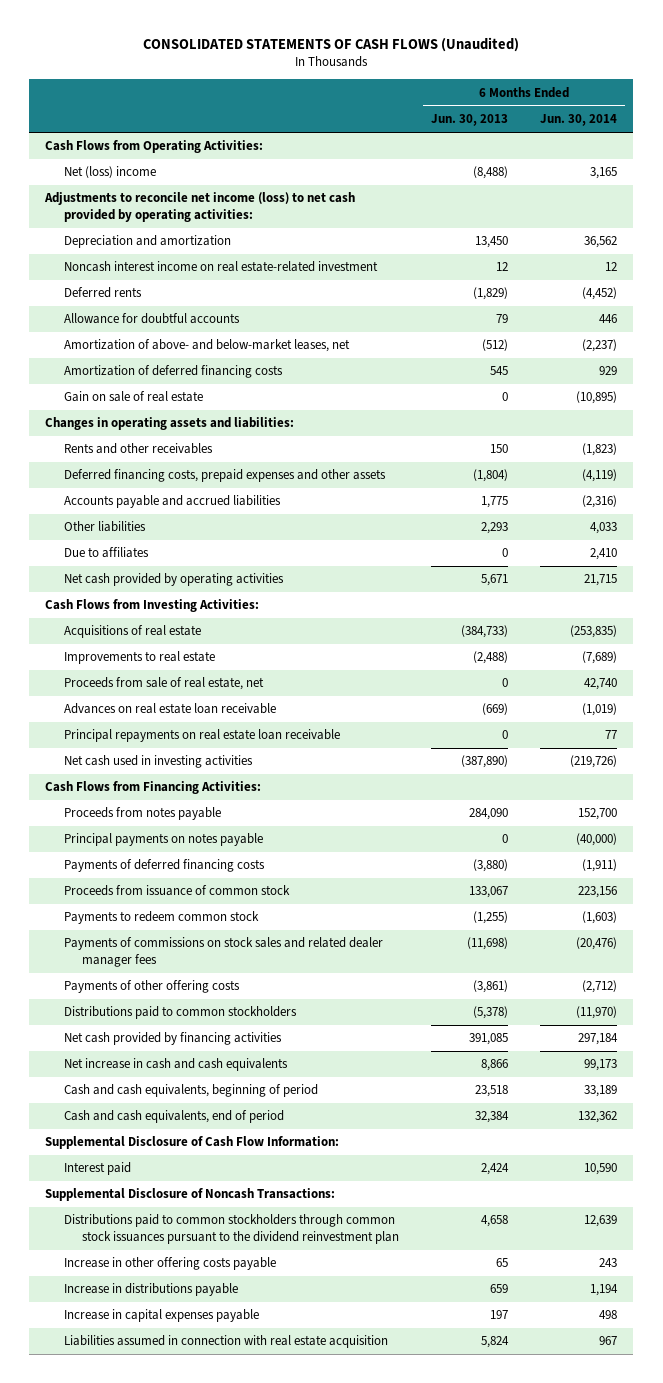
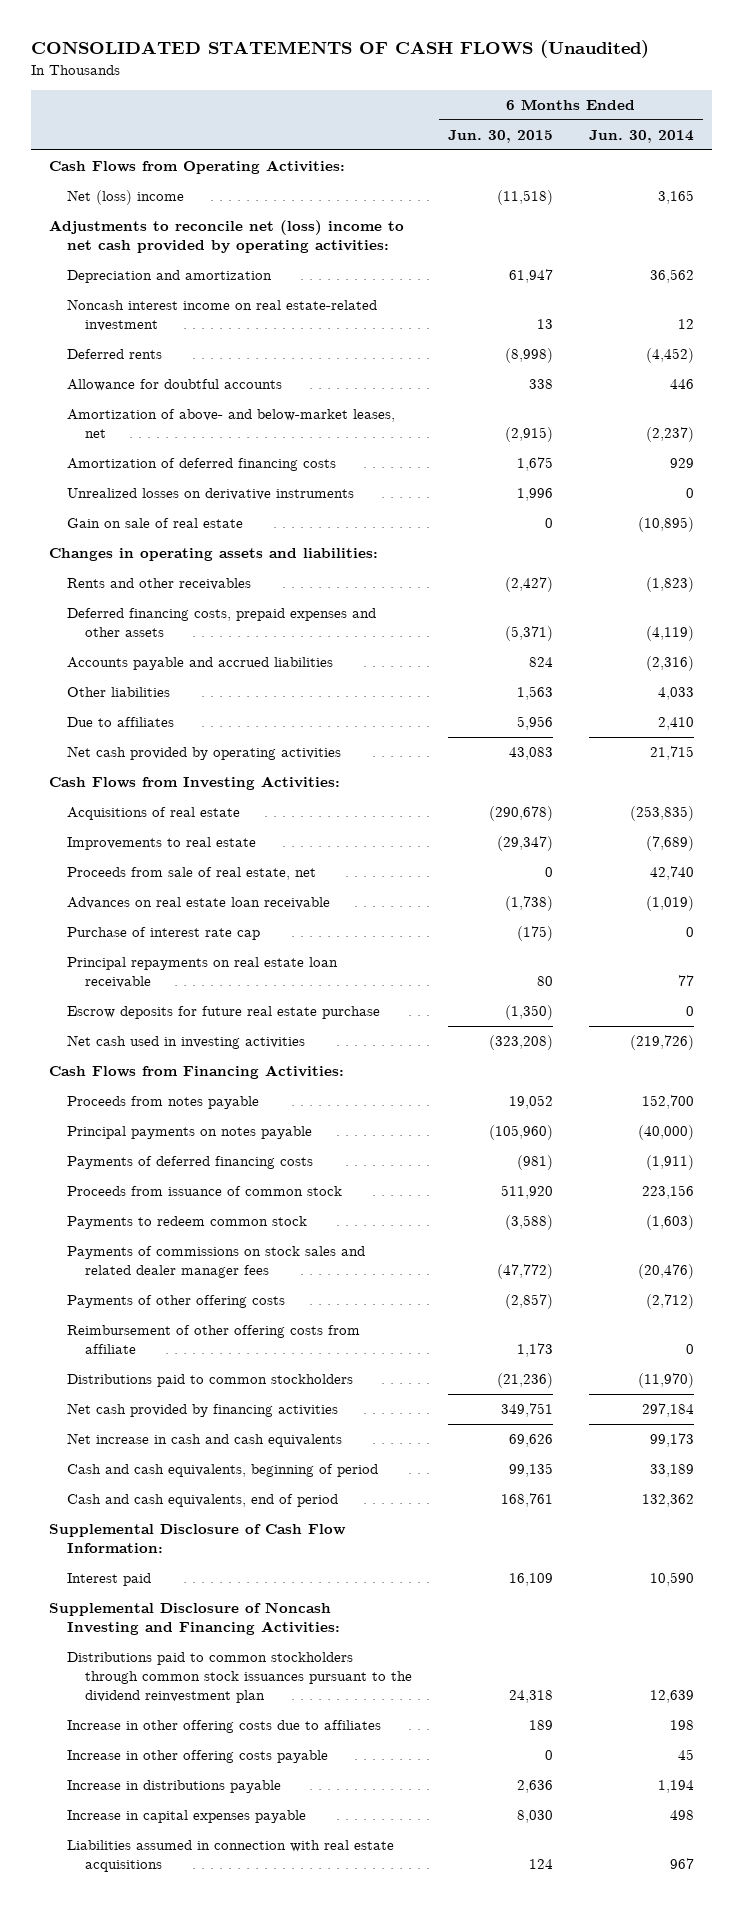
[431,114,509,127] Jun. 30, 2013 -> none
none -> [447,129,553,143] Jun. 30, 2015
[44,192,356,222] Adjustments to reconcile net income (loss) to net cash provided by operating activities: -> [48,220,404,254] Adjustments to reconcile net (loss) income to net cash provided by operating activities:
none -> [66,488,354,501] Unrealized losses on derivative instruments
none -> [66,927,260,941] Purchase of interest rate cap
none -> [66,1006,380,1020] Escrow deposits for future real estate purchase
none -> [66,1325,360,1355] Reimbursement of other offering costs from affiliate
[45,1188,336,1202] Supplemental Disclosure of Noncash Transactions: -> [48,1602,340,1636] Supplemental Disclosure of Noncash Investing and Financing Activities:
none -> [66,1720,381,1734] Increase in other offering costs due to affiliates
[599,1258,618,1268] 243 -> [677,1749,694,1761] 45
[63,1335,388,1349] Liabilities assumed in connection with real estate acquisition -> [66,1840,394,1873] Liabilities assumed in connection with real estate acquisitions

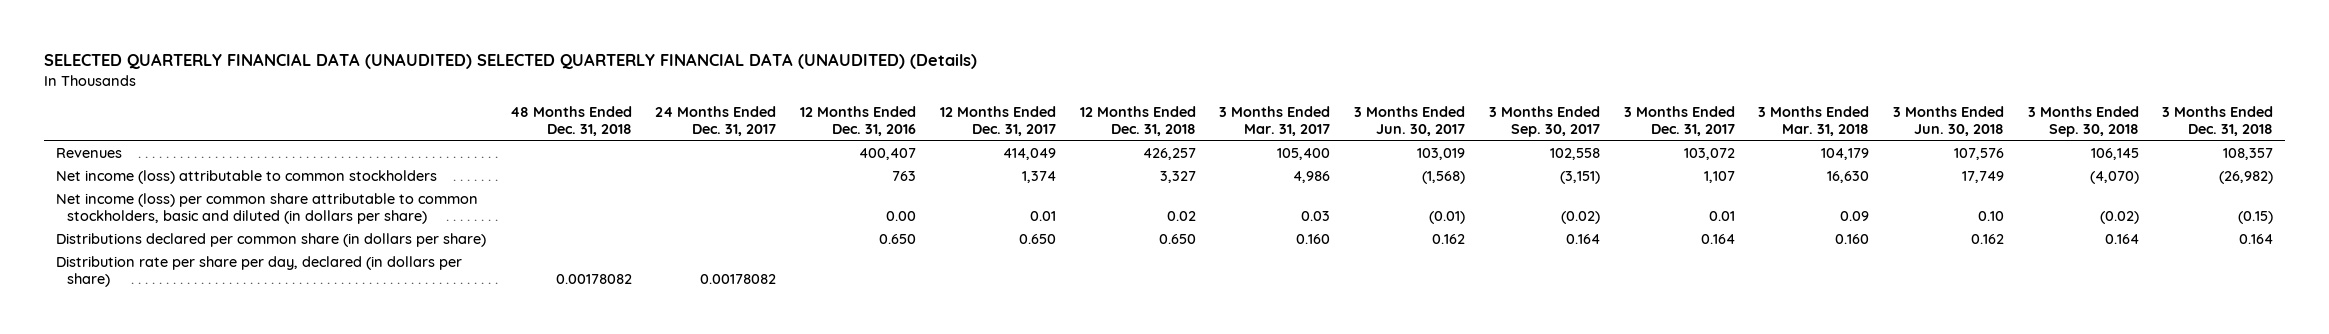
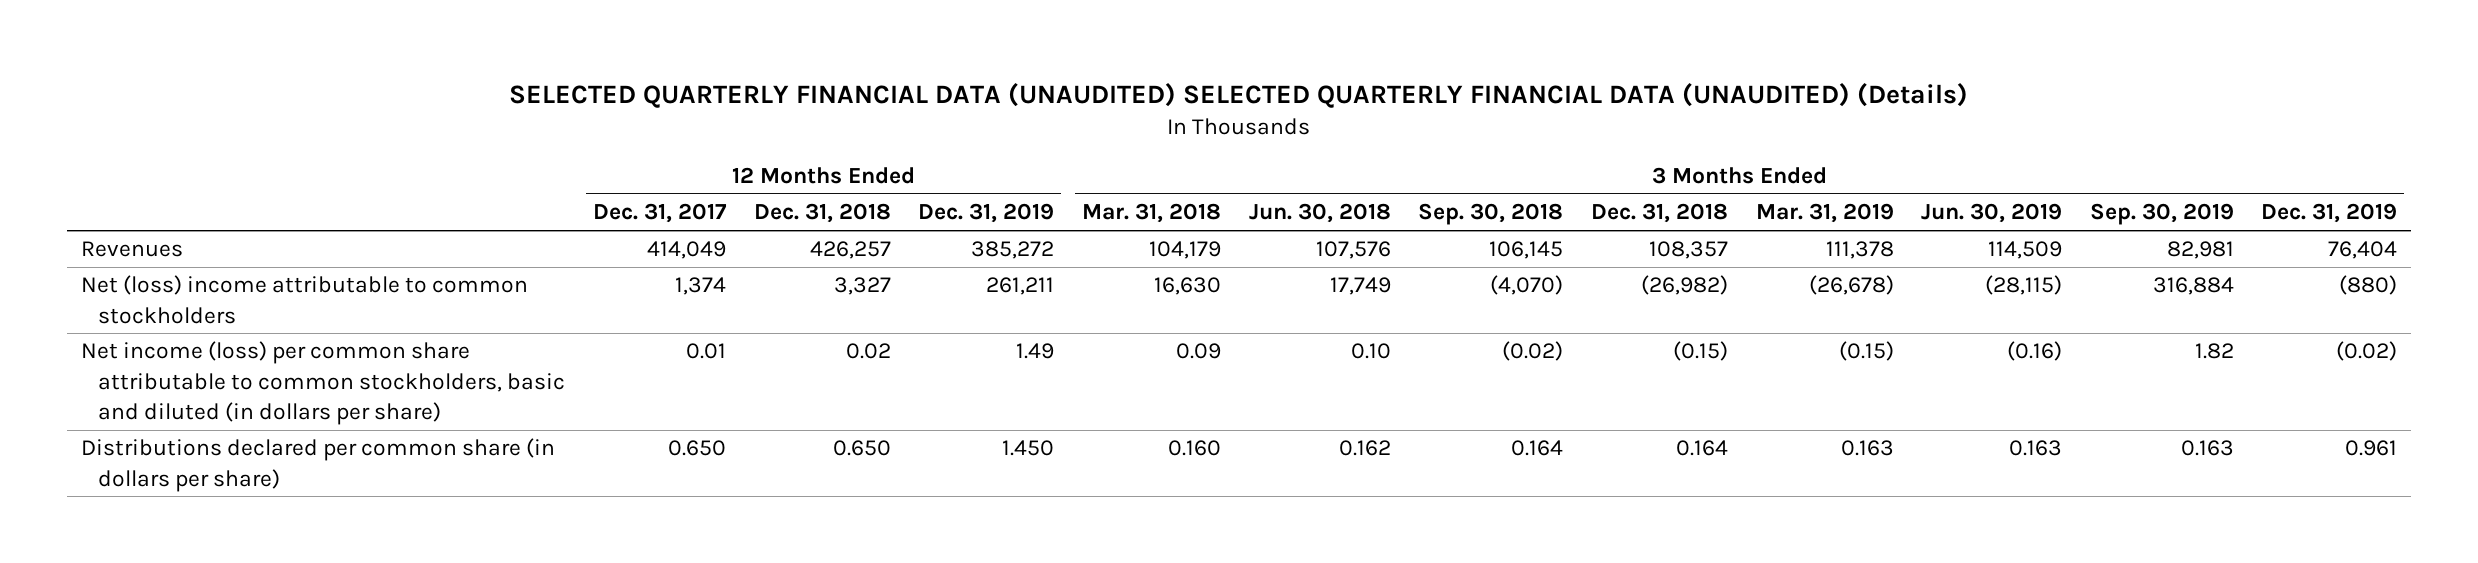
[509,106,632,136] 48 Months Ended Dec. 31, 2018 -> none
[655,106,777,136] 24 Months Ended Dec. 31, 2017 -> none
[800,106,917,136] 12 Months Ended Dec. 31, 2016 -> none
[1219,106,1331,136] 3 Months Ended Mar. 31, 2017 -> none
[1354,106,1466,136] 3 Months Ended Jun. 30, 2017 -> none
[1488,106,1600,137] 3 Months Ended Sep. 30, 2017 -> none
[1623,106,1735,136] 3 Months Ended Dec. 31, 2017 -> none
none -> [918,203,1055,224] Dec. 31, 2019
none -> [1755,203,1894,224] Mar. 31, 2019
none -> [1921,203,2063,224] Jun. 30, 2019
none -> [2089,203,2234,226] Sep. 30, 2019
none -> [2261,203,2398,224] Dec. 31, 2019
[55,169,437,184] Net income (loss) attributable to common stockholders -> [80,275,528,324] Net (loss) income attributable to common stockholders
[55,255,462,287] Distribution rate per share per day, declared (in dollars per share) -> none

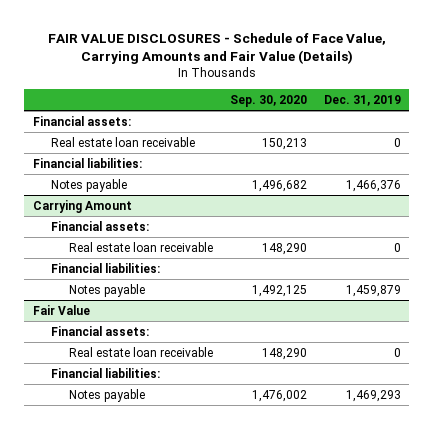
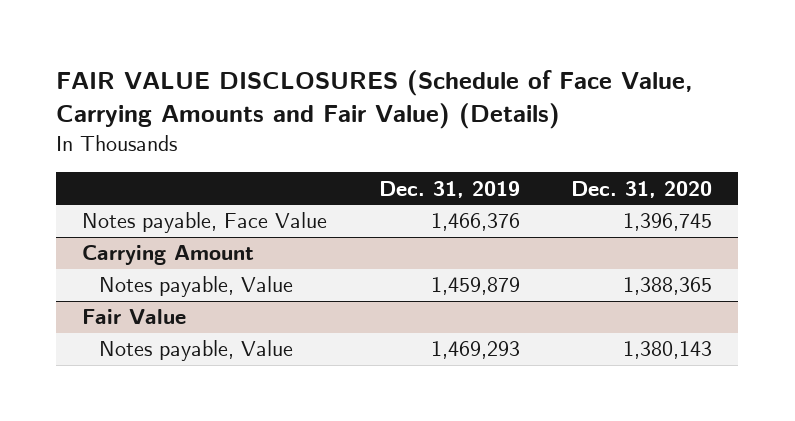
[47,32,386,65] FAIR VALUE DISCLOSURES - Schedule of Face Value, Carrying Amounts and Fair Value (Details) -> [56,70,694,130] FAIR VALUE DISCLOSURES (Schedule of Face Value, Carrying Amounts and Fair Value) (Details)
[229,94,307,107] Sep. 30, 2020 -> none
none -> [571,180,713,198] Dec. 31, 2020
[32,115,131,126] Financial assets: -> none
[50,136,195,147] Real estate loan receivable -> none
[32,157,142,168] Financial liabilities: -> none
[50,178,127,192] Notes payable -> [82,212,328,234] Notes payable, Face Value
[50,220,149,231] Financial assets: -> none
[69,241,214,252] Real estate loan receivable -> none
[50,262,160,273] Financial liabilities: -> none
[69,283,146,297] Notes payable -> [99,276,294,298] Notes payable, Value
[50,325,149,336] Financial assets: -> none
[69,346,214,357] Real estate loan receivable -> none
[50,367,160,378] Financial liabilities: -> none
[69,388,146,402] Notes payable -> [99,340,294,362] Notes payable, Value

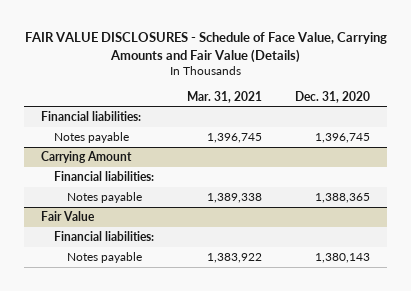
[56,70,694,130] FAIR VALUE DISCLOSURES (Schedule of Face Value, Carrying Amounts and Fair Value) (Details) -> [24,32,387,63] FAIR VALUE DISCLOSURES - Schedule of Face Value, Carrying Amounts and Fair Value (Details)
[378,180,520,198] Dec. 31, 2019 -> none
none -> [187,90,263,103] Mar. 31, 2021
none -> [41,111,142,122] Financial liabilities:
[82,212,328,234] Notes payable, Face Value -> [53,132,129,144] Notes payable
none -> [53,171,154,182] Financial liabilities:
[99,276,294,298] Notes payable, Value -> [66,192,142,204] Notes payable
none -> [53,231,154,242] Financial liabilities:
[99,340,294,362] Notes payable, Value -> [66,252,142,264] Notes payable

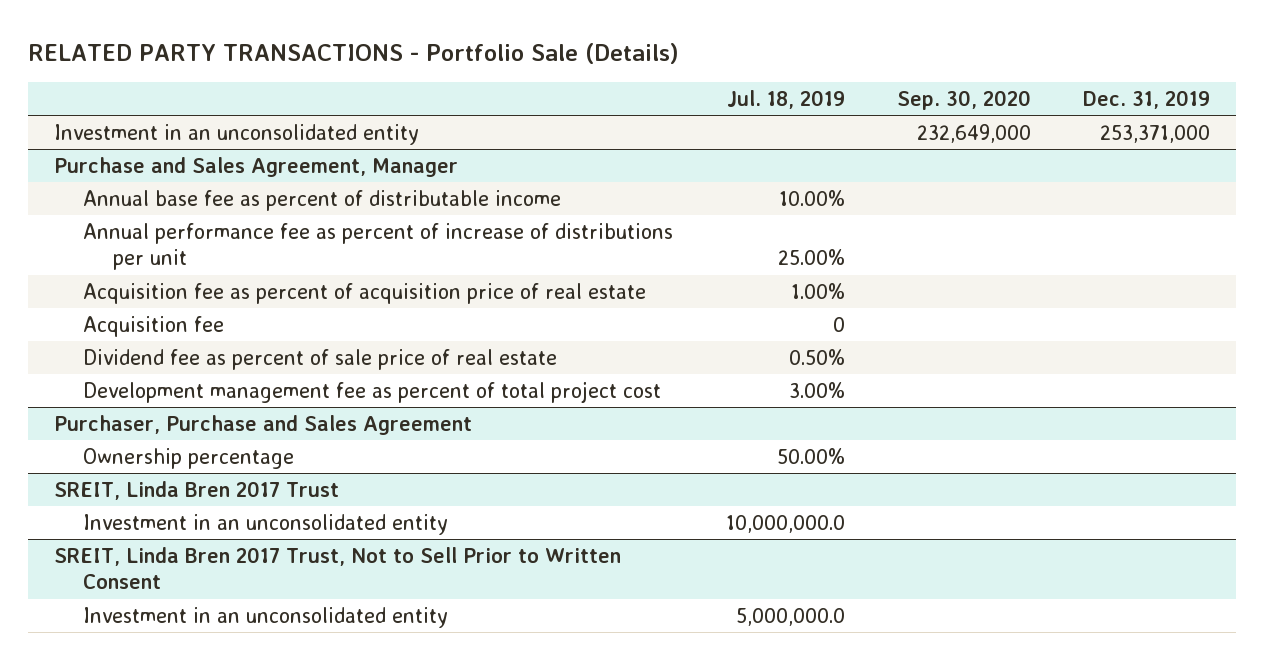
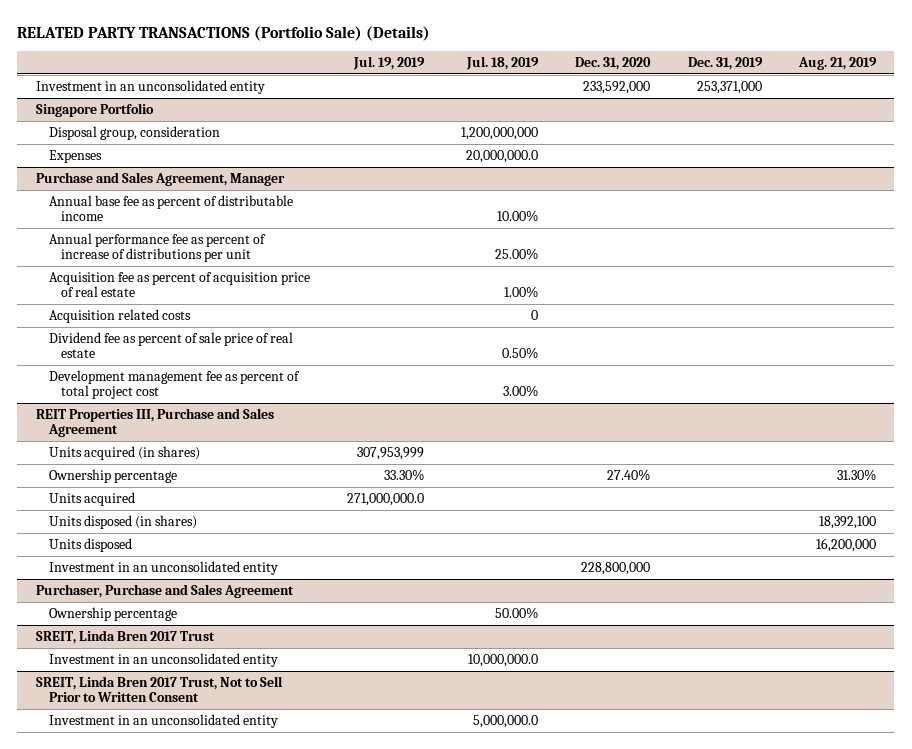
[27,42,679,64] RELATED PARTY TRANSACTIONS - Portfolio Sale (Details) -> [17,25,431,41] RELATED PARTY TRANSACTIONS (Portfolio Sale) (Details)
[896,90,1031,111] Sep. 30, 2020 -> none
none -> [352,56,425,71] Jul. 19, 2019
none -> [575,57,652,71] Dec. 31, 2020
none -> [797,57,877,71] Aug. 21, 2019
none -> [35,102,154,117] Singapore Portfolio
none -> [48,125,220,140] Disposal group, consideration
none -> [48,149,102,163] Expenses
[83,315,225,337] Acquisition fee -> [48,308,191,323] Acquisition related costs
none -> [35,407,274,438] REIT Properties III, Purchase and Sales Agreement
none -> [48,445,200,460] Units acquired (in shares)
none -> [48,468,177,483] Ownership percentage
none -> [48,491,135,506] Units acquired
none -> [48,514,197,529] Units disposed (in shares)
none -> [48,537,132,552] Units disposed
none -> [48,560,278,575] Investment in an unconsolidated entity

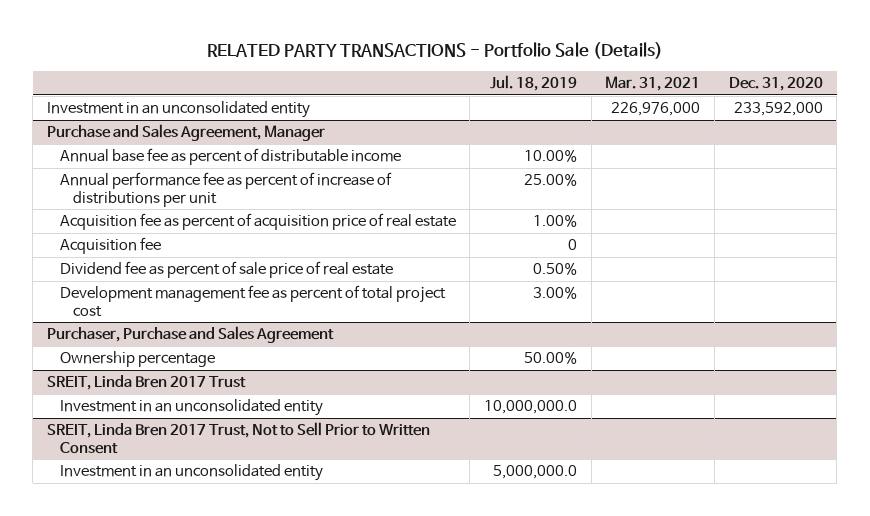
[17,25,431,41] RELATED PARTY TRANSACTIONS (Portfolio Sale) (Details) -> [206,42,663,60] RELATED PARTY TRANSACTIONS - Portfolio Sale (Details)
[352,56,425,71] Jul. 19, 2019 -> none
[687,57,763,71] Dec. 31, 2019 -> none
[797,57,877,71] Aug. 21, 2019 -> none
none -> [605,76,701,92] Mar. 31, 2021
[35,102,154,117] Singapore Portfolio -> none
[48,125,220,140] Disposal group, consideration -> none
[48,149,102,163] Expenses -> none
[48,308,191,323] Acquisition related costs -> [59,237,161,255] Acquisition fee
[35,407,274,438] REIT Properties III, Purchase and Sales Agreement -> none
[48,445,200,460] Units acquired (in shares) -> none
[48,468,177,483] Ownership percentage -> none
[48,491,135,506] Units acquired -> none
[48,514,197,529] Units disposed (in shares) -> none
[48,537,132,552] Units disposed -> none
[48,560,278,575] Investment in an unconsolidated entity -> none

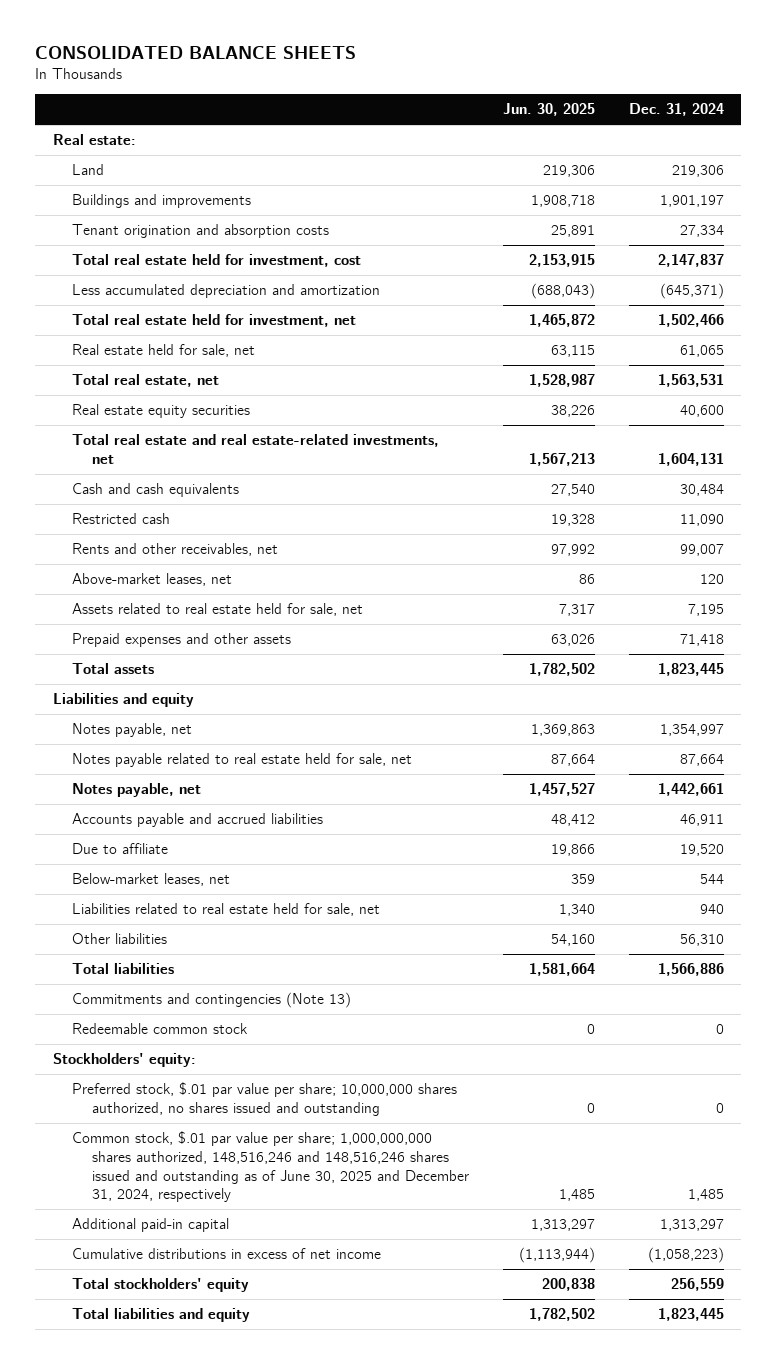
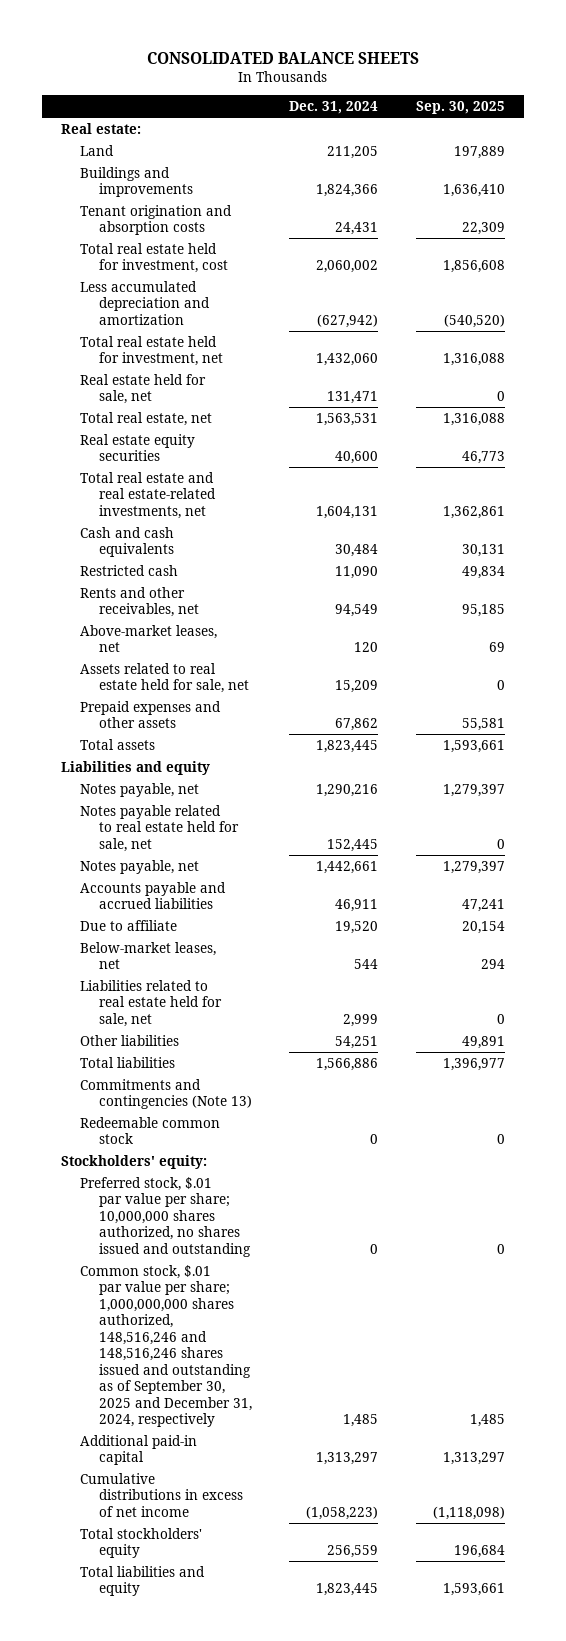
[502,103,595,117] Jun. 30, 2025 -> none
none -> [415,101,505,115] Sep. 30, 2025
[672,165,725,178] 219,306 -> [327,145,379,159] 211,205
[660,195,725,208] 1,901,197 -> [316,184,379,198] 1,824,366
[680,225,725,238] 27,334 -> [335,222,379,236] 24,431
[658,254,725,268] 2,147,837 -> [316,260,379,274] 2,060,002
[660,283,725,300] (645,371) -> [317,313,379,328] (627,942)
[658,314,725,328] 1,502,466 -> [316,353,379,367] 1,432,060
[680,345,725,358] 61,065 -> [327,391,379,405] 131,471
[680,544,725,557] 99,007 -> [335,604,379,618] 94,549
[688,604,725,617] 7,195 -> [335,680,379,694] 15,209
[680,634,725,647] 71,418 -> [335,718,379,732] 67,862
[660,724,725,737] 1,354,997 -> [316,783,379,797] 1,290,216
[680,754,725,767] 87,664 -> [327,838,379,852] 152,445
[700,904,725,915] 940 -> [343,1013,379,1027] 2,999
[680,934,725,947] 56,310 -> [335,1035,379,1049] 54,251
[72,1131,469,1203] Common stock, $.01 par value per share; 1,000,000,000 shares authorized, 148,516,246 and 148,516,246 shares issued and outstanding as of June 30, 2025 and December 31, 2024, respectively -> [79,1264,252,1427] Common stock, $.01 par value per share; 1,000,000,000 shares authorized, 148,516,246 and 148,516,246 shares issued and outstanding as of September 30, 2025 and December 31, 2024, respectively

